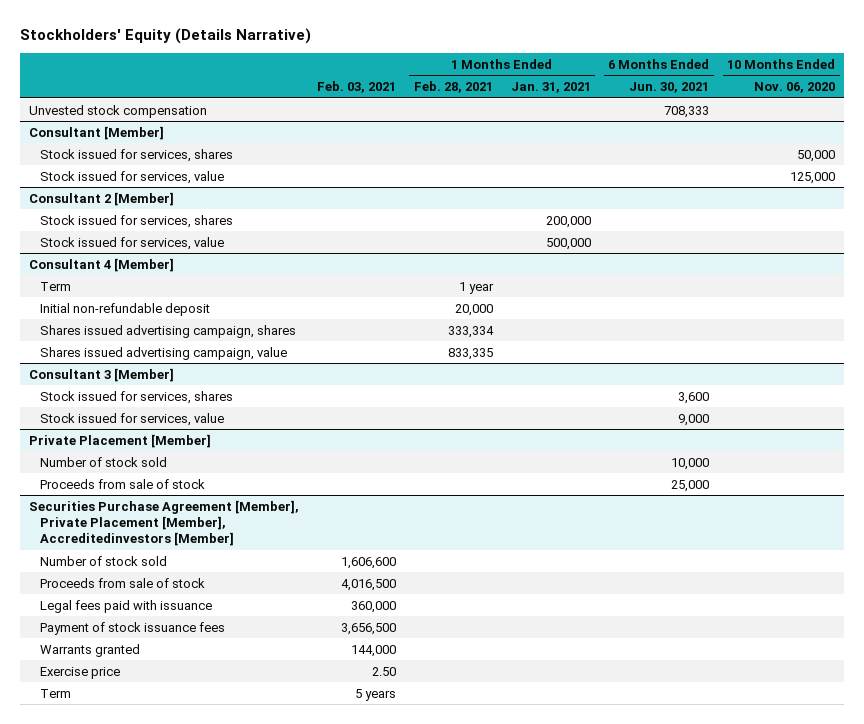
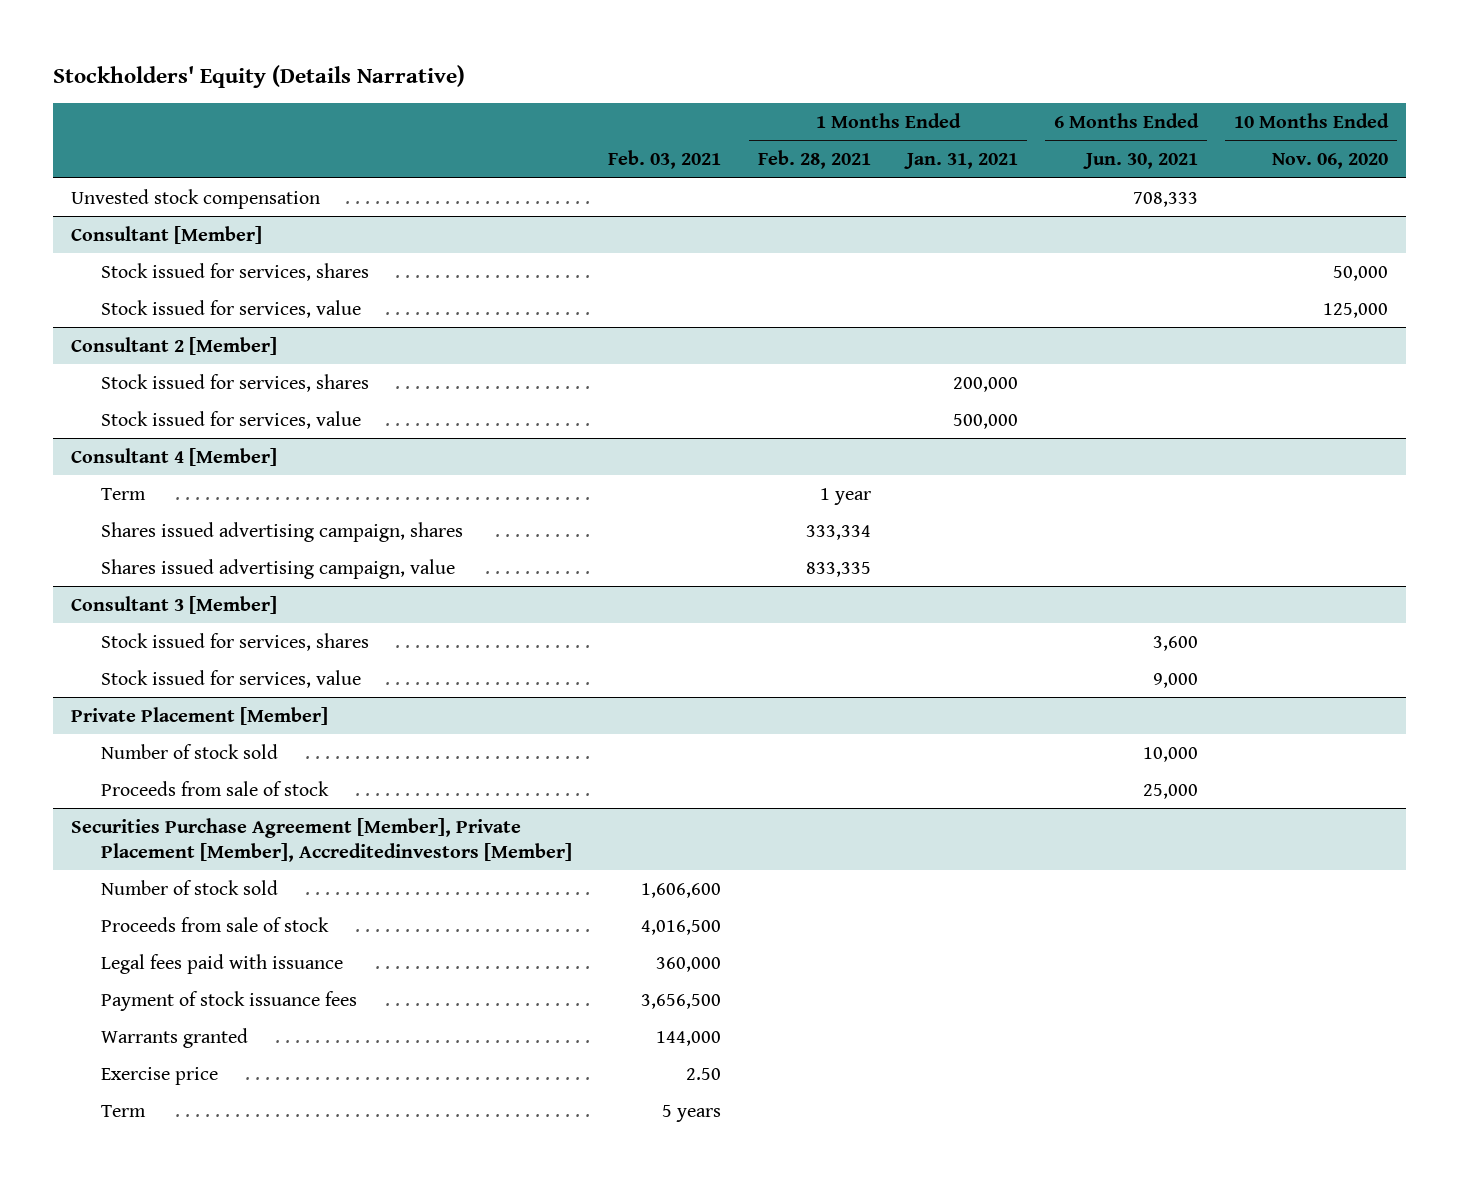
[39,302,210,316] Initial non-refundable deposit -> none

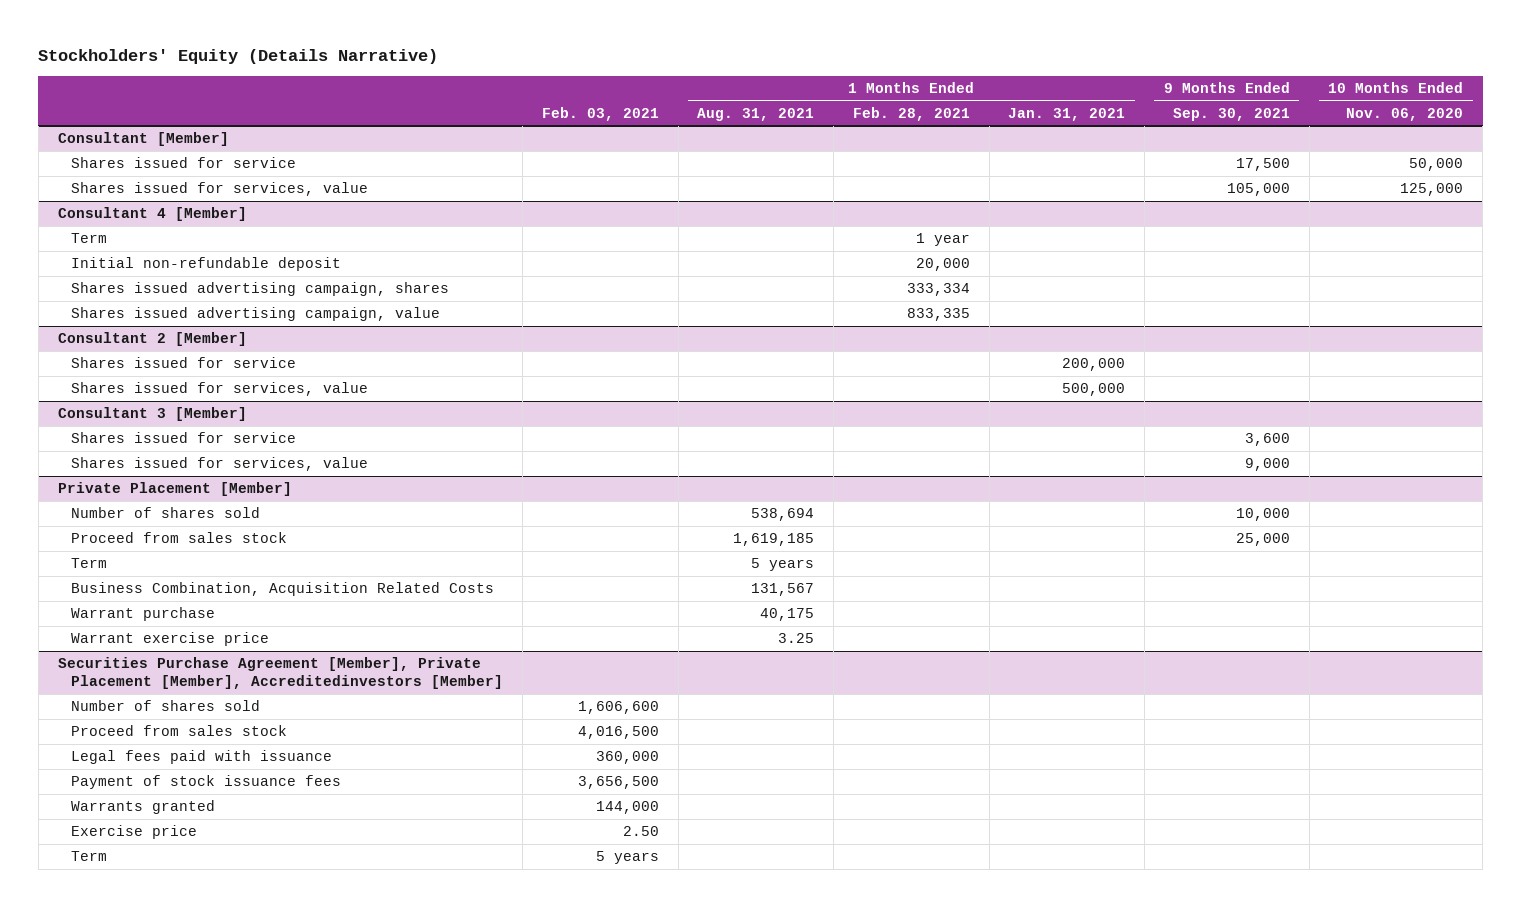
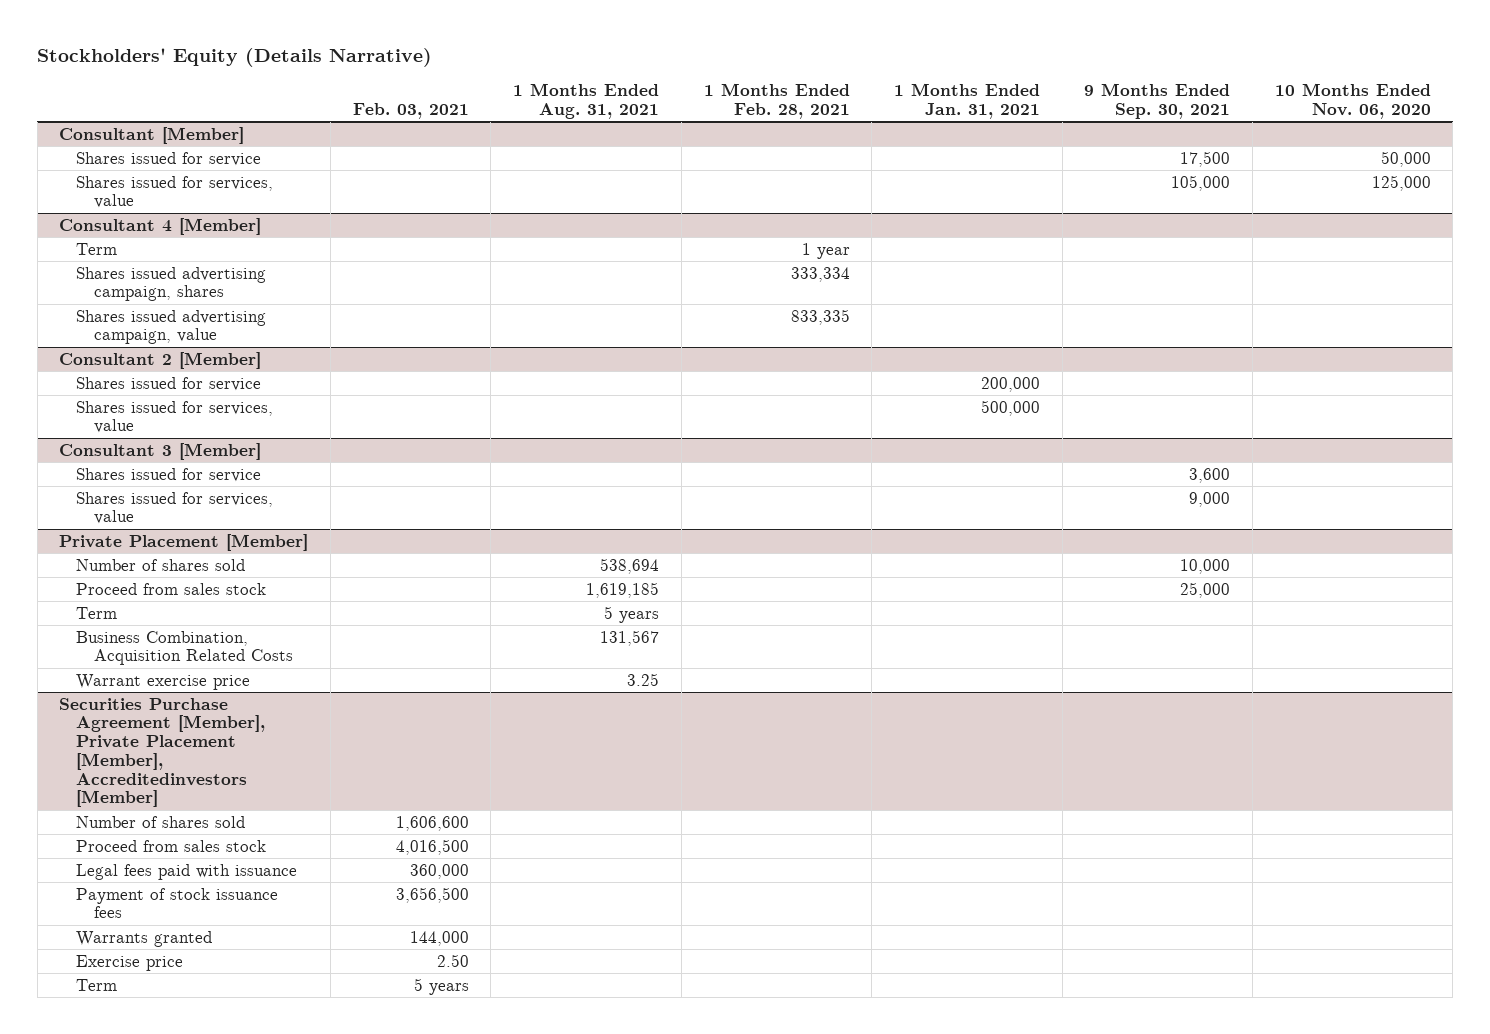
[71,257,342,272] Initial non-refundable deposit -> none
[71,607,216,622] Warrant purchase -> none

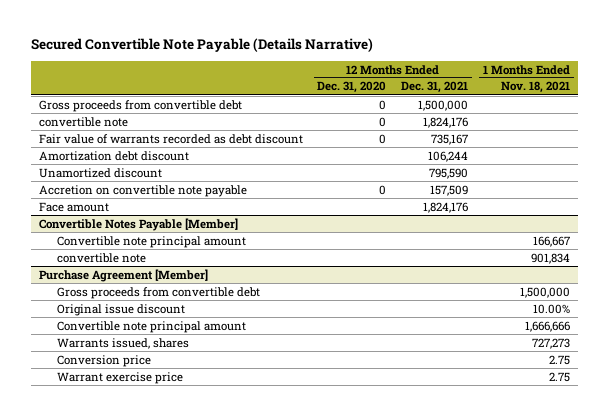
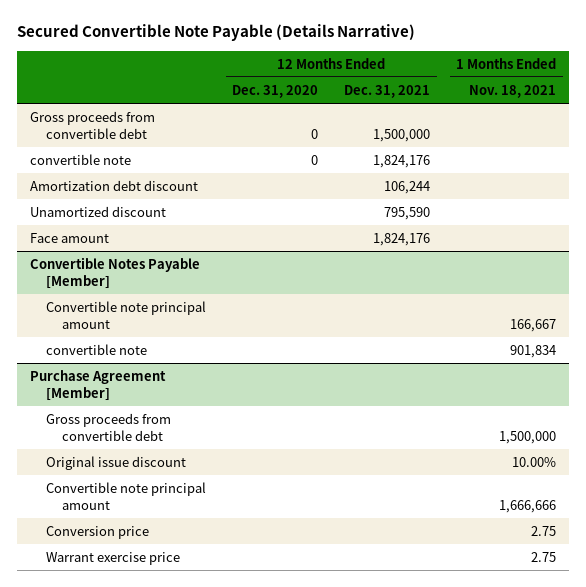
[38,133,303,144] Fair value of warrants recorded as debt discount -> none
[38,184,247,197] Accretion on convertible note payable -> none
[56,337,189,349] Warrants issued, shares -> none

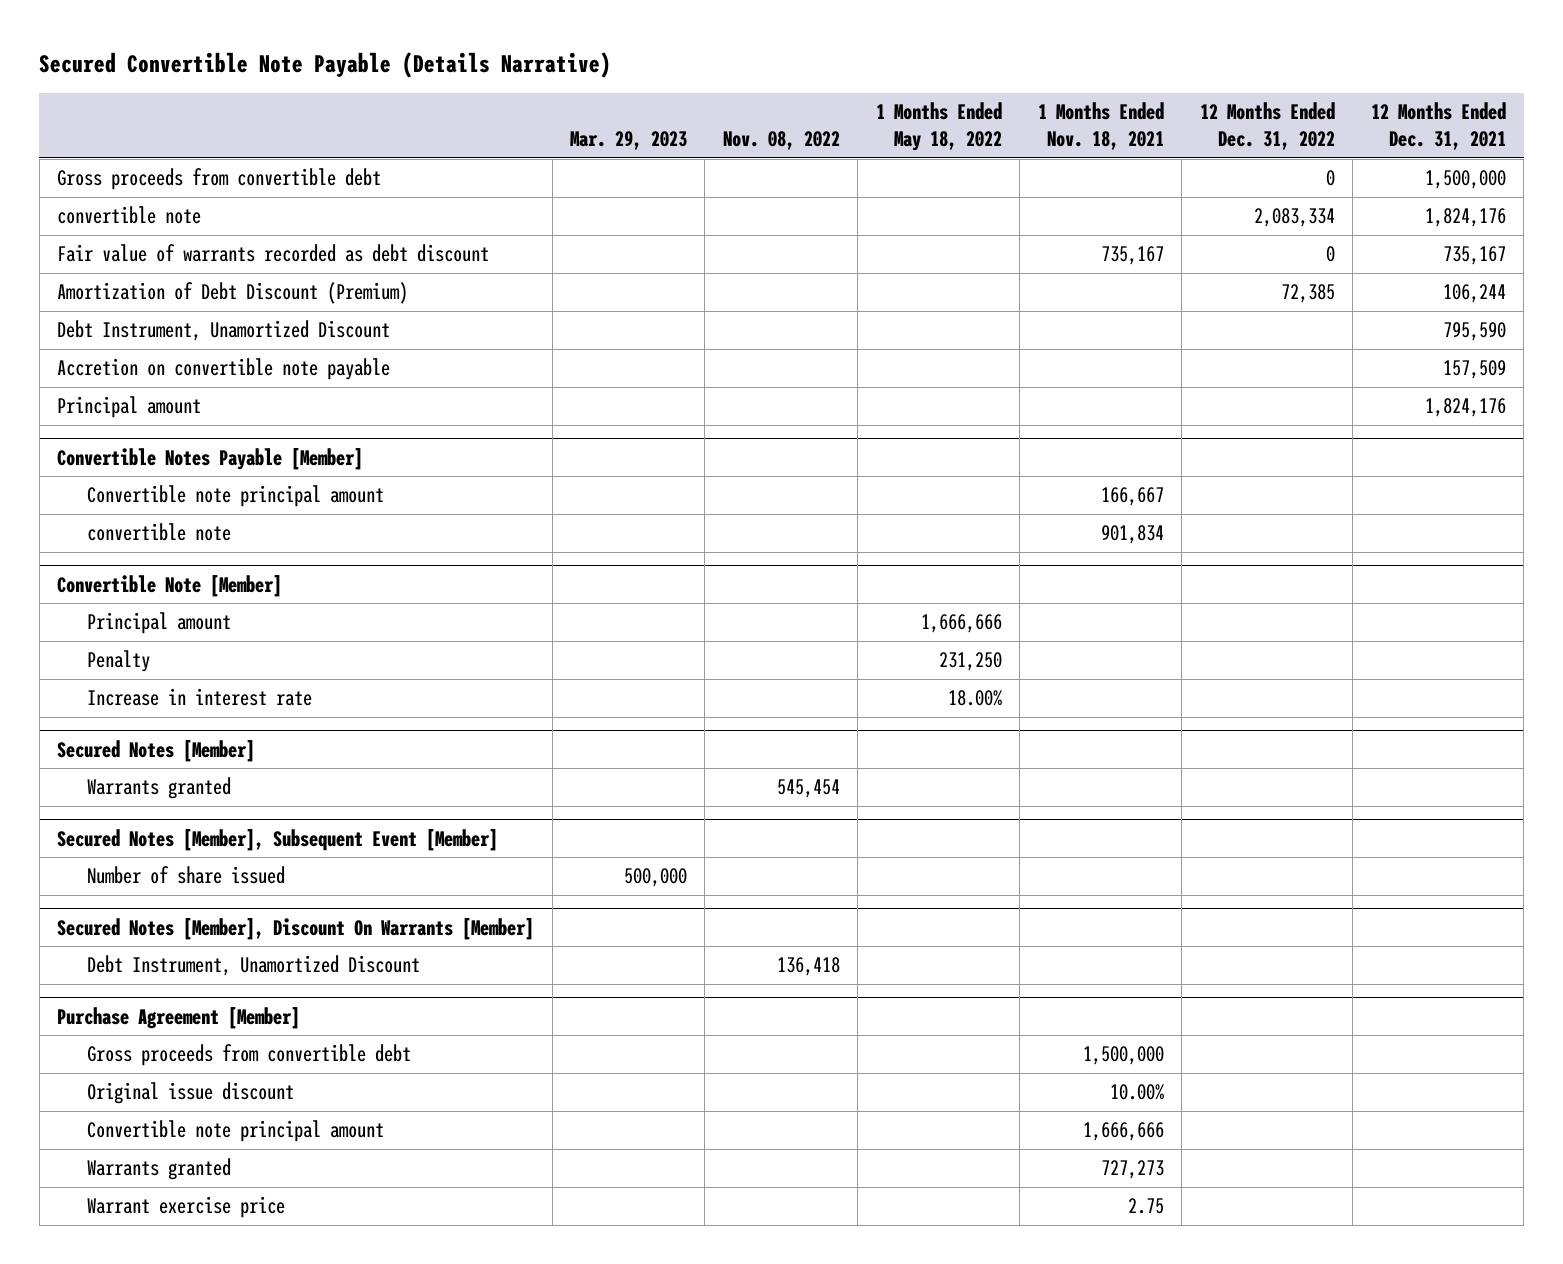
[232,84,319,98] Dec. 31, 2020 -> none
none -> [570,130,688,150] Mar. 29, 2023
none -> [722,130,840,150] Nov. 08, 2022
none -> [875,102,1002,151] 1 Months Ended May 18, 2022
none -> [1199,102,1335,150] 12 Months Ended Dec. 31, 2022
none -> [57,244,490,263] Fair value of warrants recorded as debt discount
[30,179,199,191] Amortization debt discount -> [57,282,409,305] Amortization of Debt Discount (Premium)
[30,205,167,217] Unamortized discount -> [57,320,391,342] Debt Instrument, Unamortized Discount
none -> [57,358,391,381] Accretion on convertible note payable
[30,232,110,243] Face amount -> [57,396,202,419] Principal amount
none -> [57,574,283,597] Convertible Note [Member]
none -> [87,612,232,635] Principal amount
none -> [87,650,151,673] Penalty
none -> [87,688,313,707] Increase in interest rate
none -> [57,739,256,762] Secured Notes [Member]
none -> [87,777,232,800] Warrants granted
none -> [57,828,499,851] Secured Notes [Member], Subsequent Event [Member]
none -> [87,866,286,885] Number of share issued
none -> [57,917,535,940] Secured Notes [Member], Discount On Warrants [Member]
none -> [87,955,421,977] Debt Instrument, Unamortized Discount
[45,525,149,539] Conversion price -> none
none -> [87,1158,232,1181] Warrants granted

